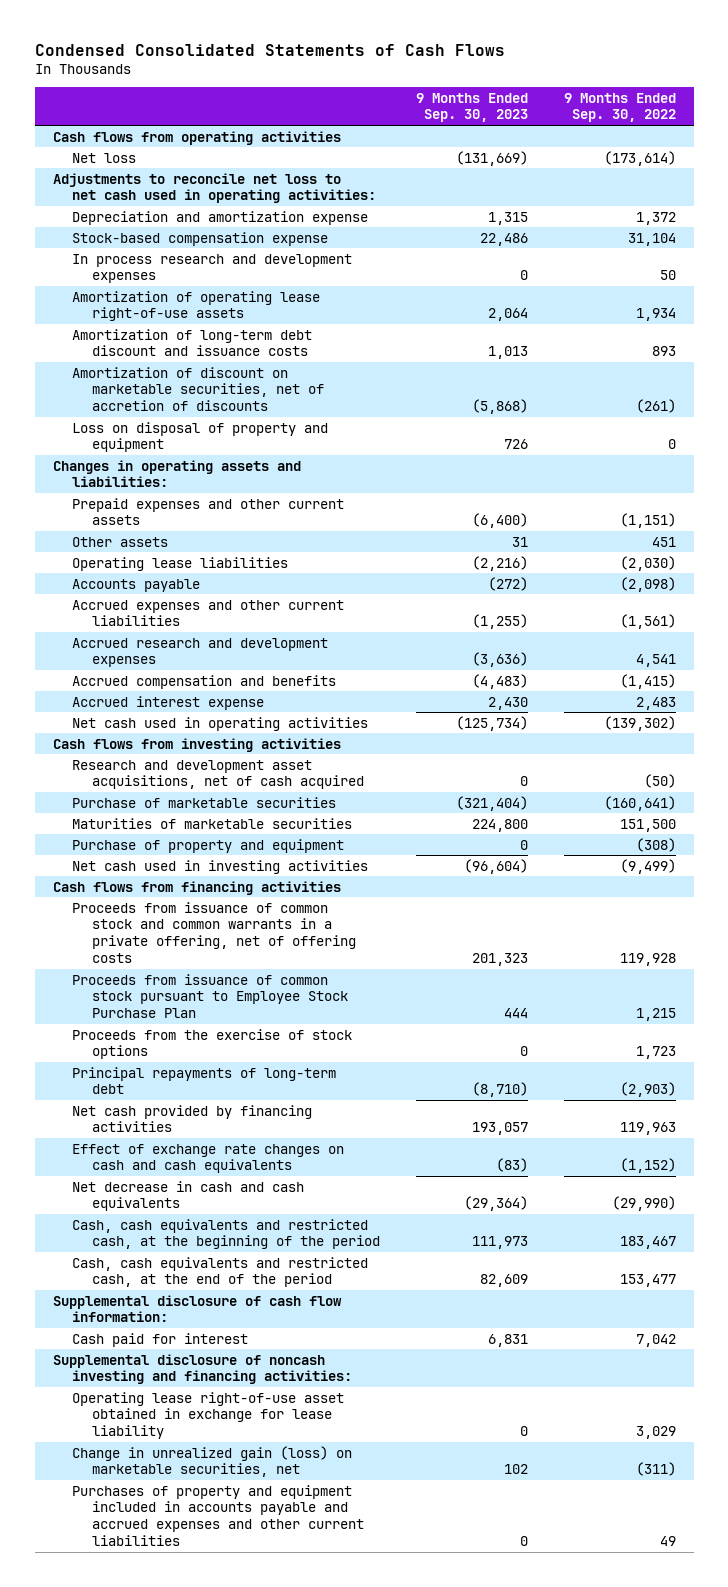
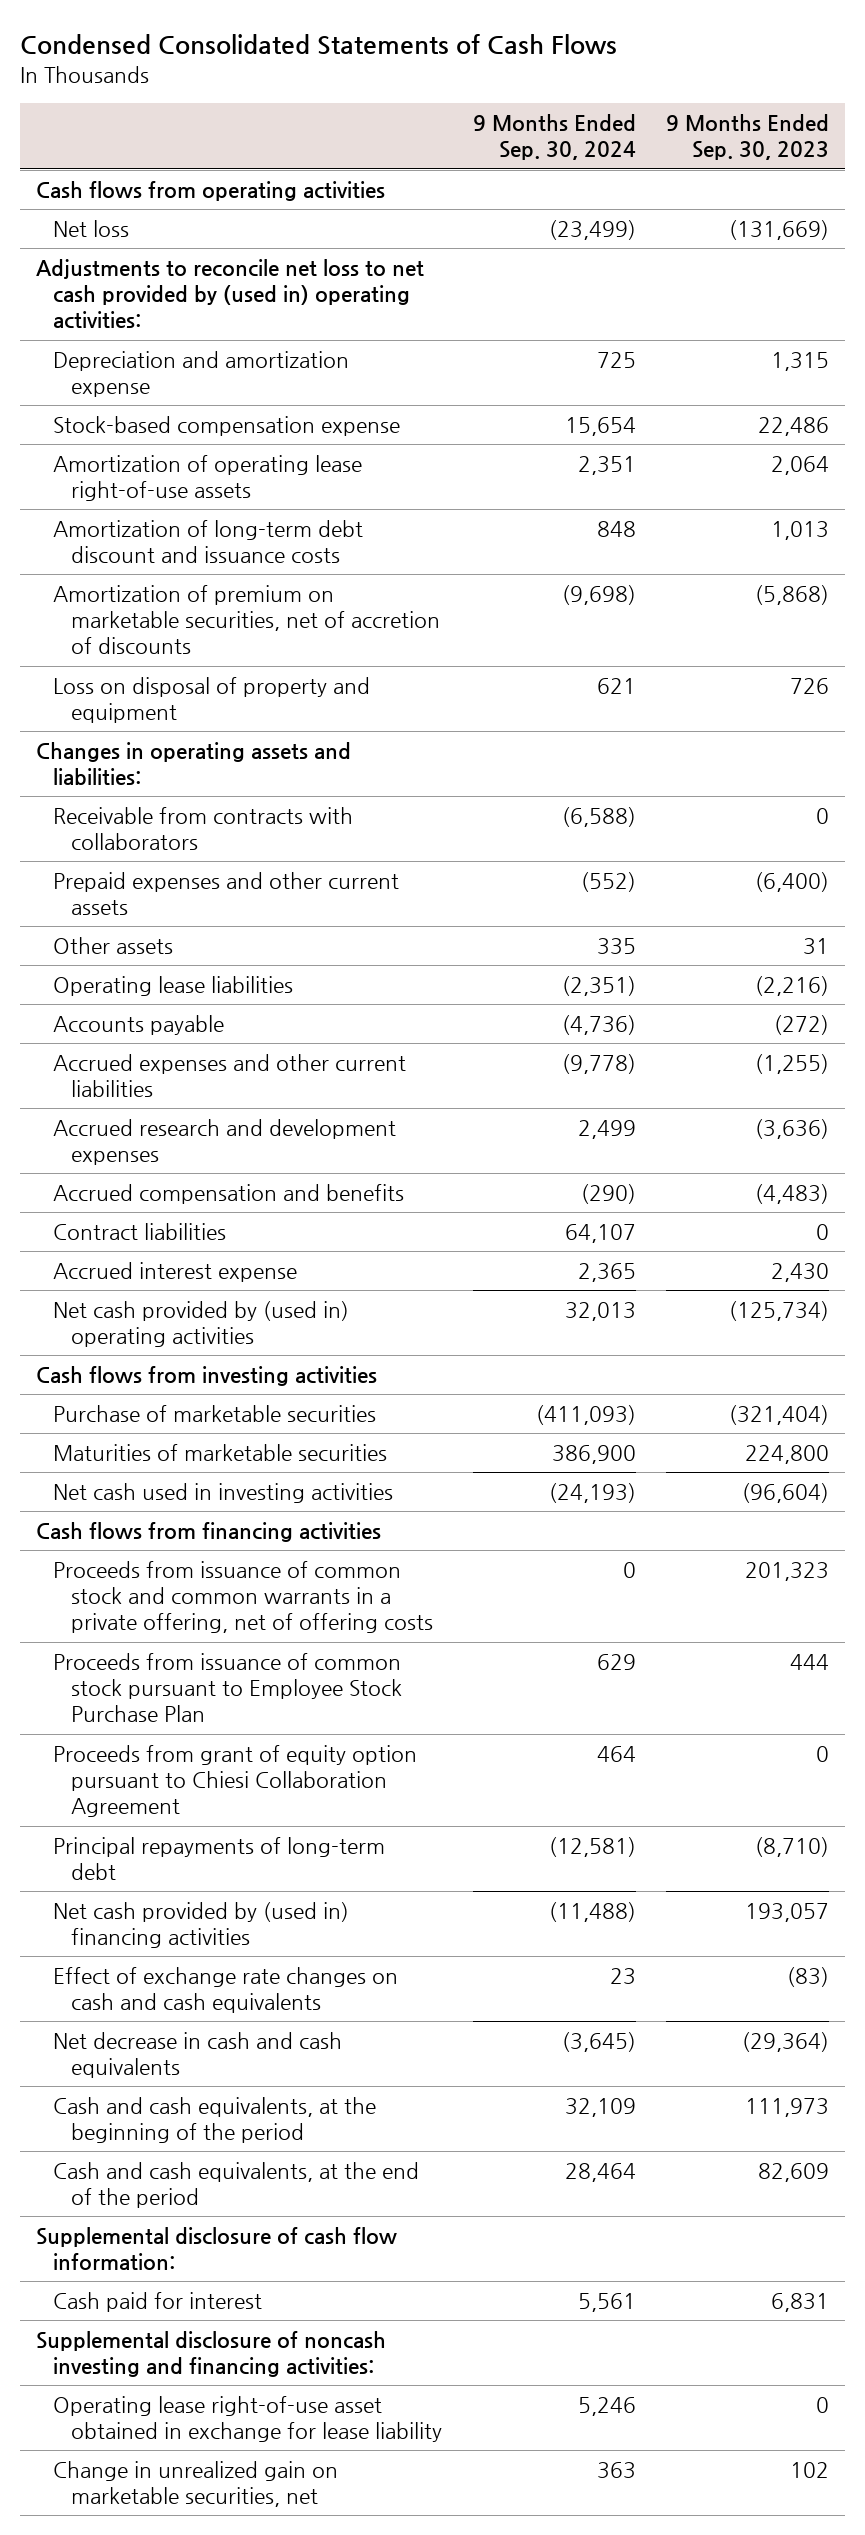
[563,92,676,123] 9 Months Ended Sep. 30, 2022 -> none
none -> [472,114,636,161] 9 Months Ended Sep. 30, 2024
[52,172,377,204] Adjustments to reconcile net loss to net cash used in operating activities: -> [35,259,424,330] Adjustments to reconcile net loss to net cash provided by (used in) operating activities:
[72,253,353,284] In process research and development expenses -> none
[72,366,325,412] Amortization of discount on marketable securities, net of accretion of discounts -> [53,585,440,655] Amortization of premium on marketable securities, net of accretion of discounts
none -> [53,807,354,851] Receivable from contracts with collaborators
none -> [53,1223,227,1241] Contract liabilities
[72,716,369,731] Net cash used in operating activities -> [53,1301,350,1348] Net cash provided by (used in) operating activities
[72,759,365,790] Research and development asset acquisitions, net of cash acquired -> none
[72,838,345,853] Purchase of property and equipment -> none
[72,1028,353,1060] Proceeds from the exercise of stock options -> none
none -> [53,1745,418,1818] Proceeds from grant of equity option pursuant to Chiesi Collaboration Agreement
[72,1104,313,1133] Net cash provided by financing activities -> [53,1902,350,1949] Net cash provided by (used in) financing activities
[72,1218,381,1250] Cash, cash equivalents and restricted cash, at the beginning of the period -> [53,2097,377,2144] Cash and cash equivalents, at the beginning of the period
[72,1256,369,1288] Cash, cash equivalents and restricted cash, at the end of the period -> [53,2162,420,2209] Cash and cash equivalents, at the end of the period
[72,1484,365,1546] Purchases of property and equipment included in accounts payable and accrued expenses and other current liabilities -> none
[72,1445,353,1478] Change in unrealized gain (loss) on marketable securities, net -> [53,2461,339,2508] Change in unrealized gain on marketable securities, net

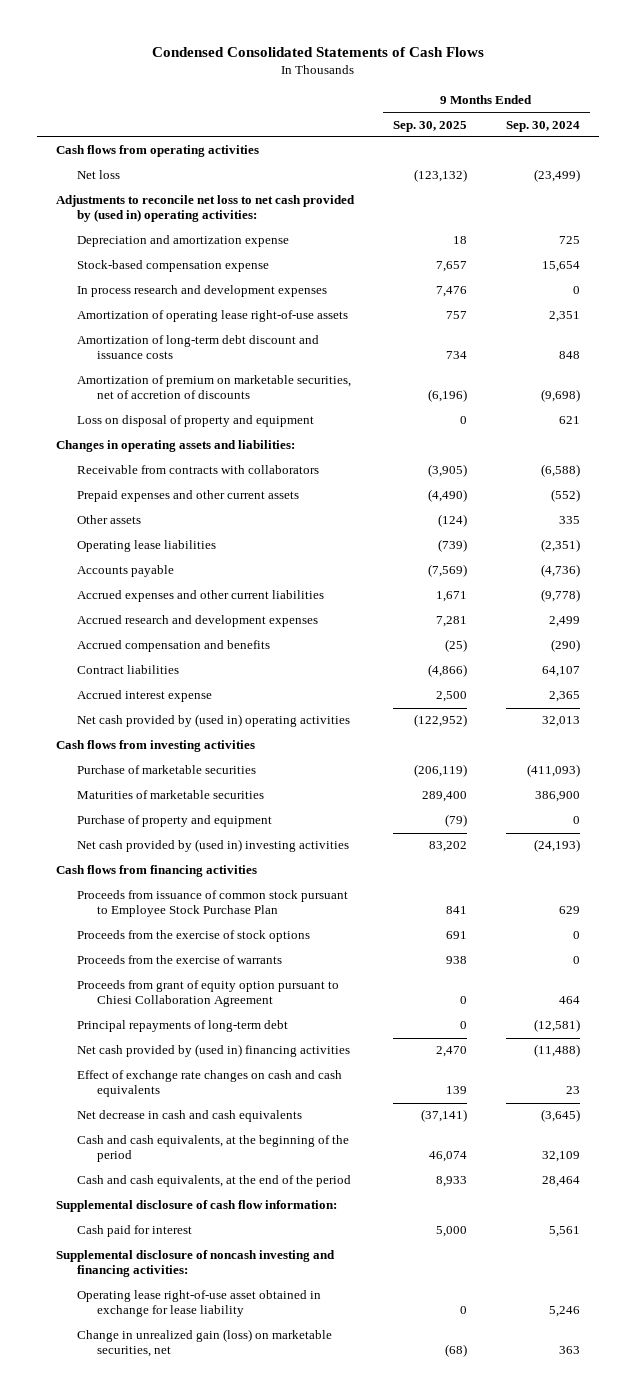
[666,114,830,161] 9 Months Ended Sep. 30, 2023 -> none
none -> [393,120,468,132] Sep. 30, 2025
none -> [76,285,327,298] In process research and development expenses
none -> [76,815,272,828] Purchase of property and equipment
[53,1483,394,1504] Net cash used in investing activities -> [76,839,349,853] Net cash provided by (used in) investing activities
[53,1561,433,1634] Proceeds from issuance of common stock and common warrants in a private offering, net of offering costs -> none
none -> [76,930,310,943] Proceeds from the exercise of stock options
none -> [76,955,282,965] Proceeds from the exercise of warrants
[53,2461,339,2508] Change in unrealized gain on marketable securities, net -> [76,1329,332,1358] Change in unrealized gain (loss) on marketable securities, net

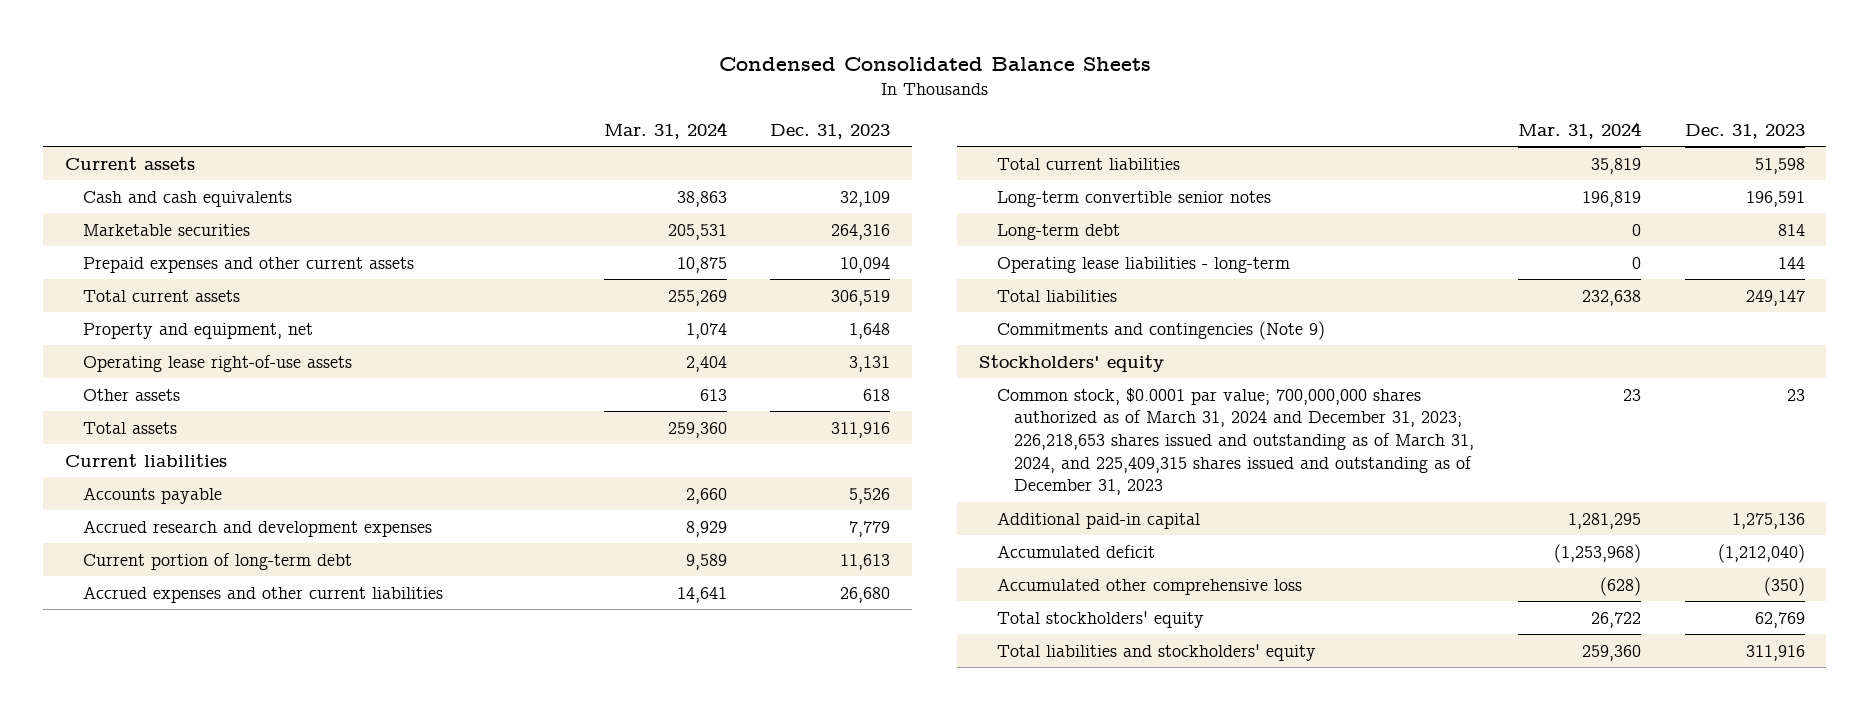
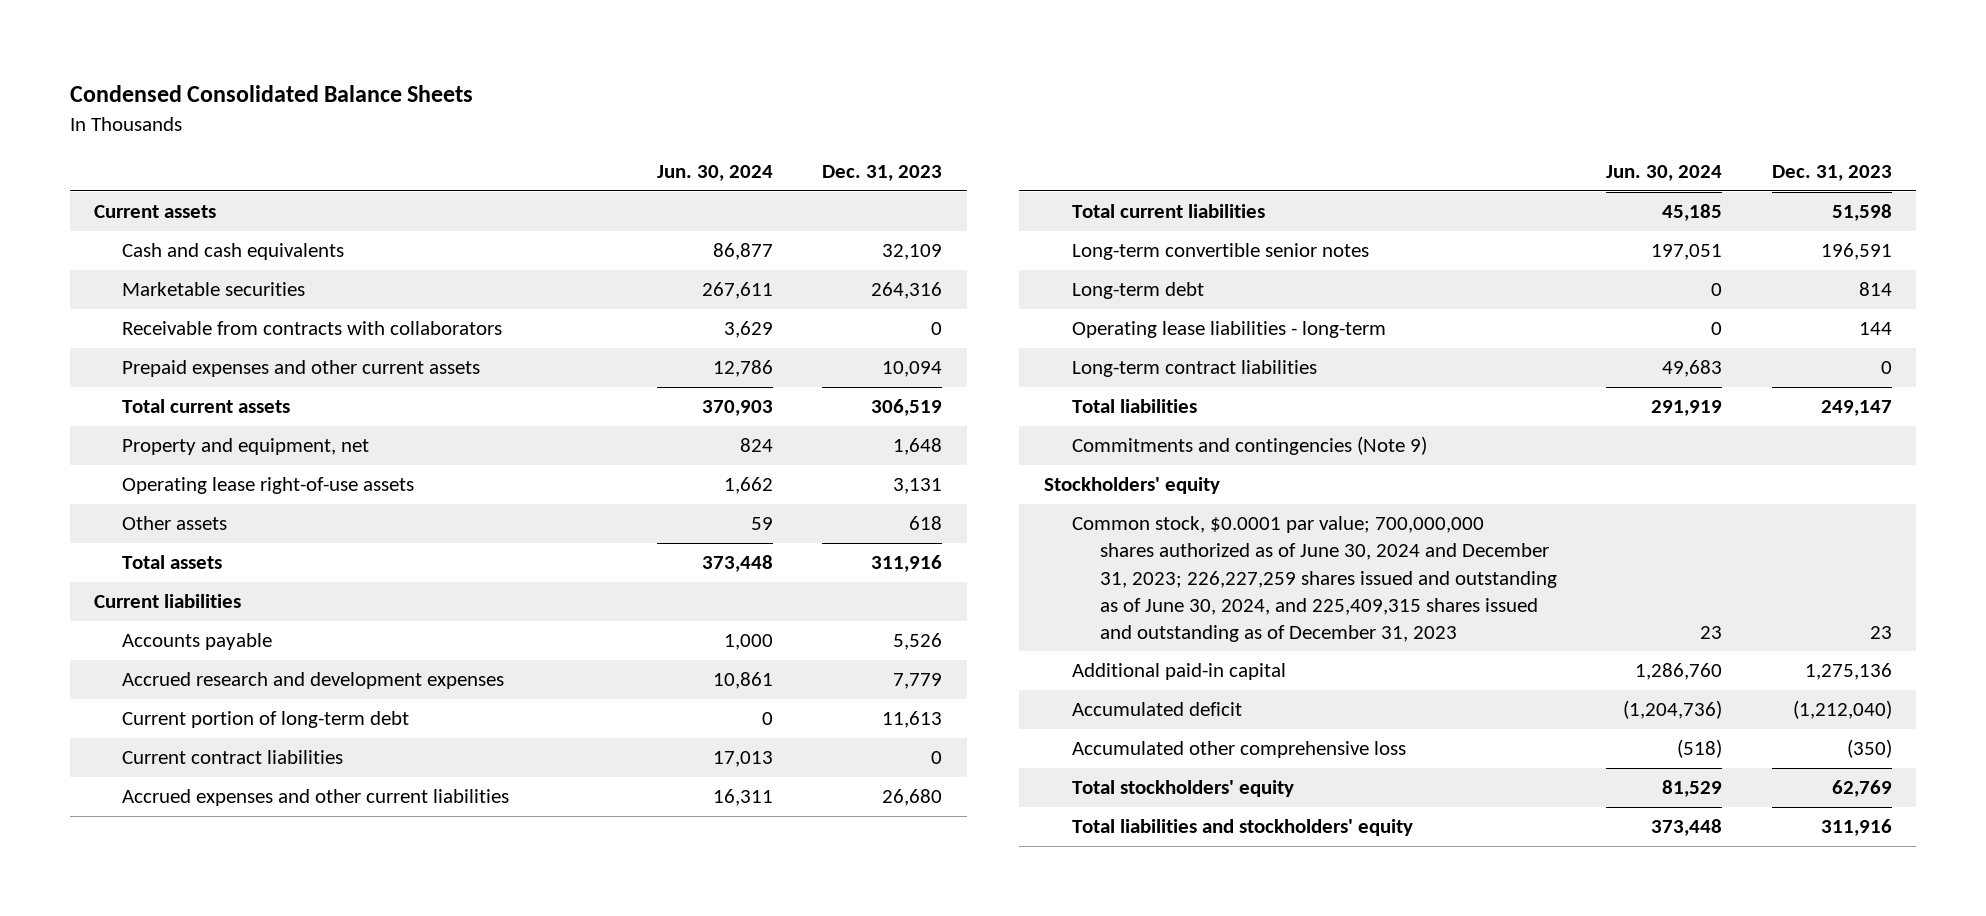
[603,122,727,140] Mar. 31, 2024 -> none
none -> [656,165,773,182] Jun. 30, 2024
none -> [122,321,503,336] Receivable from contracts with collaborators
none -> [122,750,344,765] Current contract liabilities
none -> [1071,360,1317,378] Long-term contract liabilities
[996,387,1475,496] Common stock, $0.0001 par value; 700,000,000 shares authorized as of March 31, 2024 and December 31, 2023; 226,218,653 shares issued and outstanding as of March 31, 2024, and 225,409,315 shares issued and outstanding as of December 31, 2023 -> [1071,516,1557,642] Common stock, $0.0001 par value; 700,000,000 shares authorized as of June 30, 2024 and December 31, 2023; 226,227,259 shares issued and outstanding as of June 30, 2024, and 225,409,315 shares issued and outstanding as of December 31, 2023

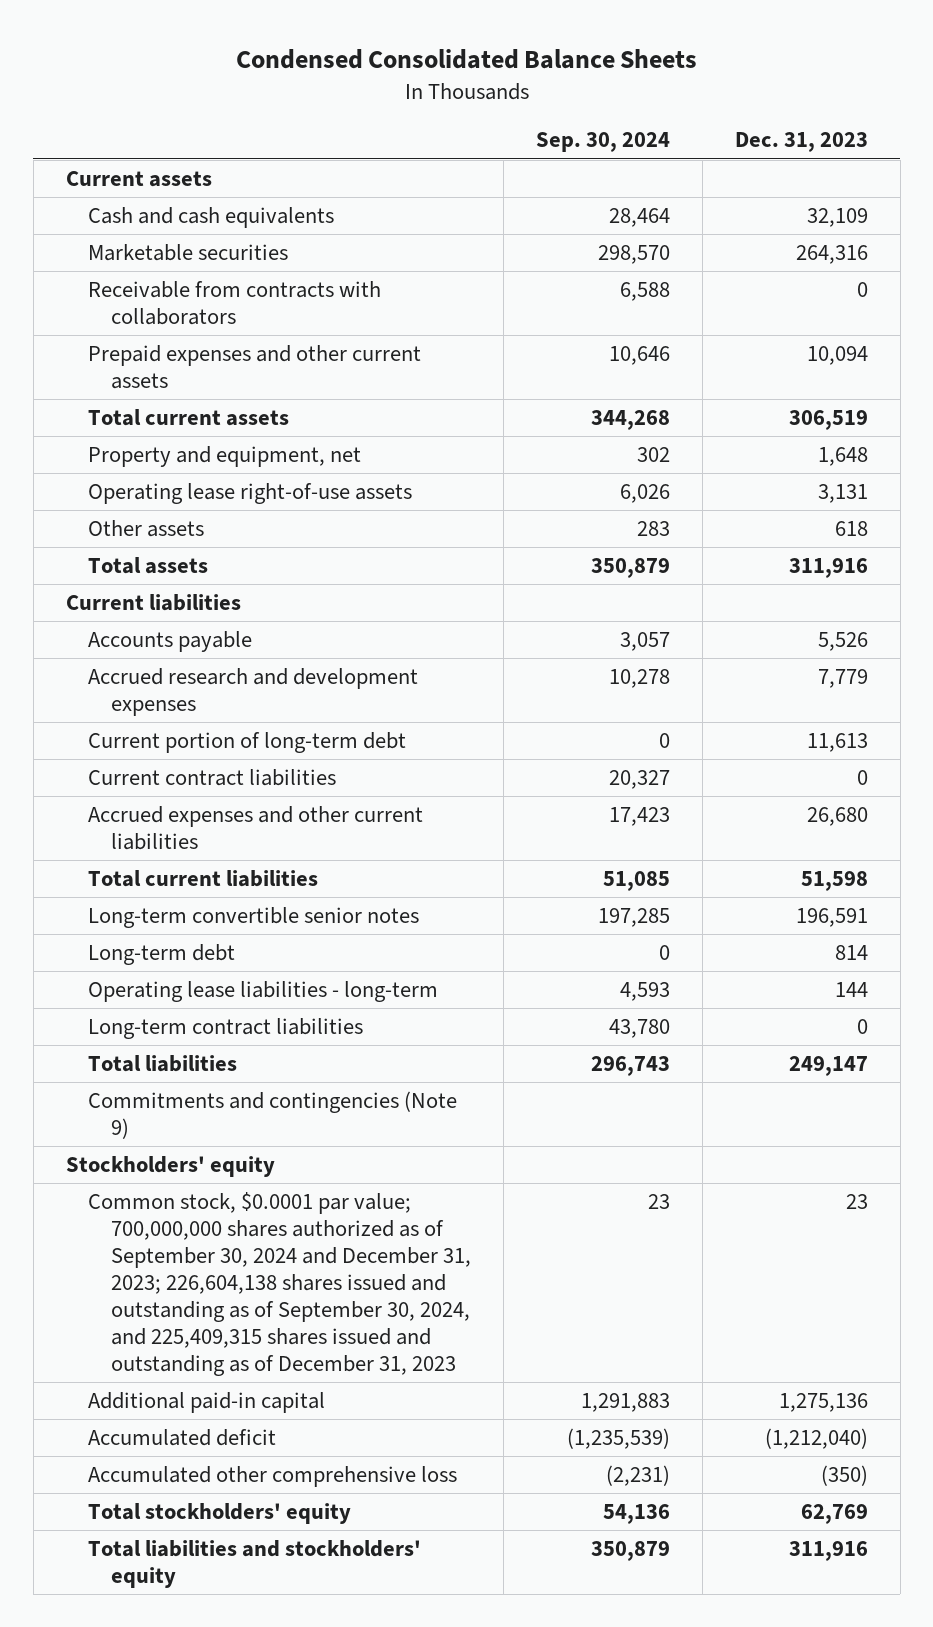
[656,165,773,182] Jun. 30, 2024 -> none
none -> [536,132,671,153] Sep. 30, 2024
[1071,516,1557,642] Common stock, $0.0001 par value; 700,000,000 shares authorized as of June 30, 2024 and December 31, 2023; 226,227,259 shares issued and outstanding as of June 30, 2024, and 225,409,315 shares issued and outstanding as of December 31, 2023 -> [88,1192,472,1376] Common stock, $0.0001 par value; 700,000,000 shares authorized as of September 30, 2024 and December 31, 2023; 226,604,138 shares issued and outstanding as of September 30, 2024, and 225,409,315 shares issued and outstanding as of December 31, 2023

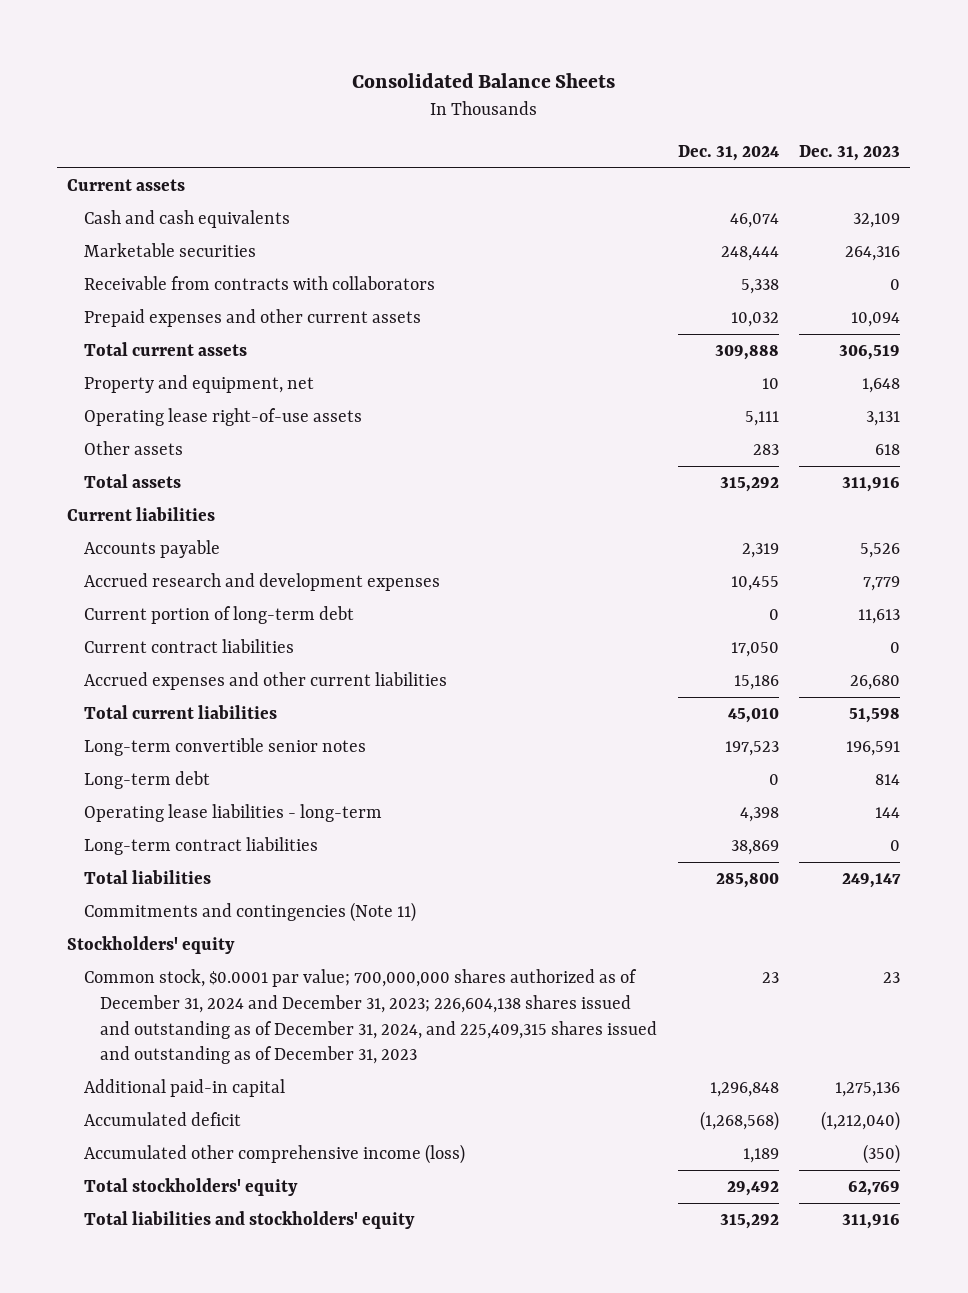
[235,49,697,70] Condensed Consolidated Balance Sheets -> [351,73,615,89] Consolidated Balance Sheets
[536,132,671,153] Sep. 30, 2024 -> none
none -> [677,144,779,161] Dec. 31, 2024
[88,1091,458,1140] Commitments and contingencies (Note 9) -> [83,902,416,923] Commitments and contingencies (Note 11)
[88,1192,472,1376] Common stock, $0.0001 par value; 700,000,000 shares authorized as of September 30, 2024 and December 31, 2023; 226,604,138 shares issued and outstanding as of September 30, 2024, and 225,409,315 shares issued and outstanding as of December 31, 2023 -> [83,969,658,1065] Common stock, $0.0001 par value; 700,000,000 shares authorized as of December 31, 2024 and December 31, 2023; 226,604,138 shares issued and outstanding as of December 31, 2024, and 225,409,315 shares issued and outstanding as of December 31, 2023
[88,1466,458,1488] Accumulated other comprehensive loss -> [83,1144,465,1165] Accumulated other comprehensive income (loss)

